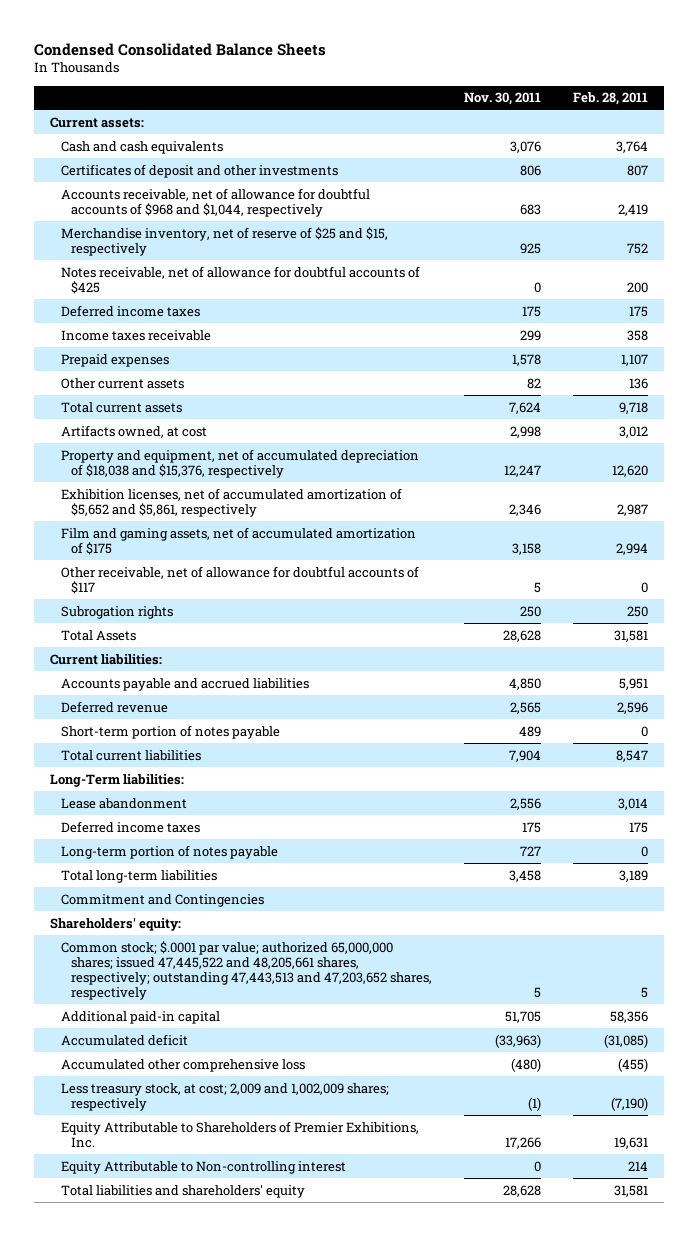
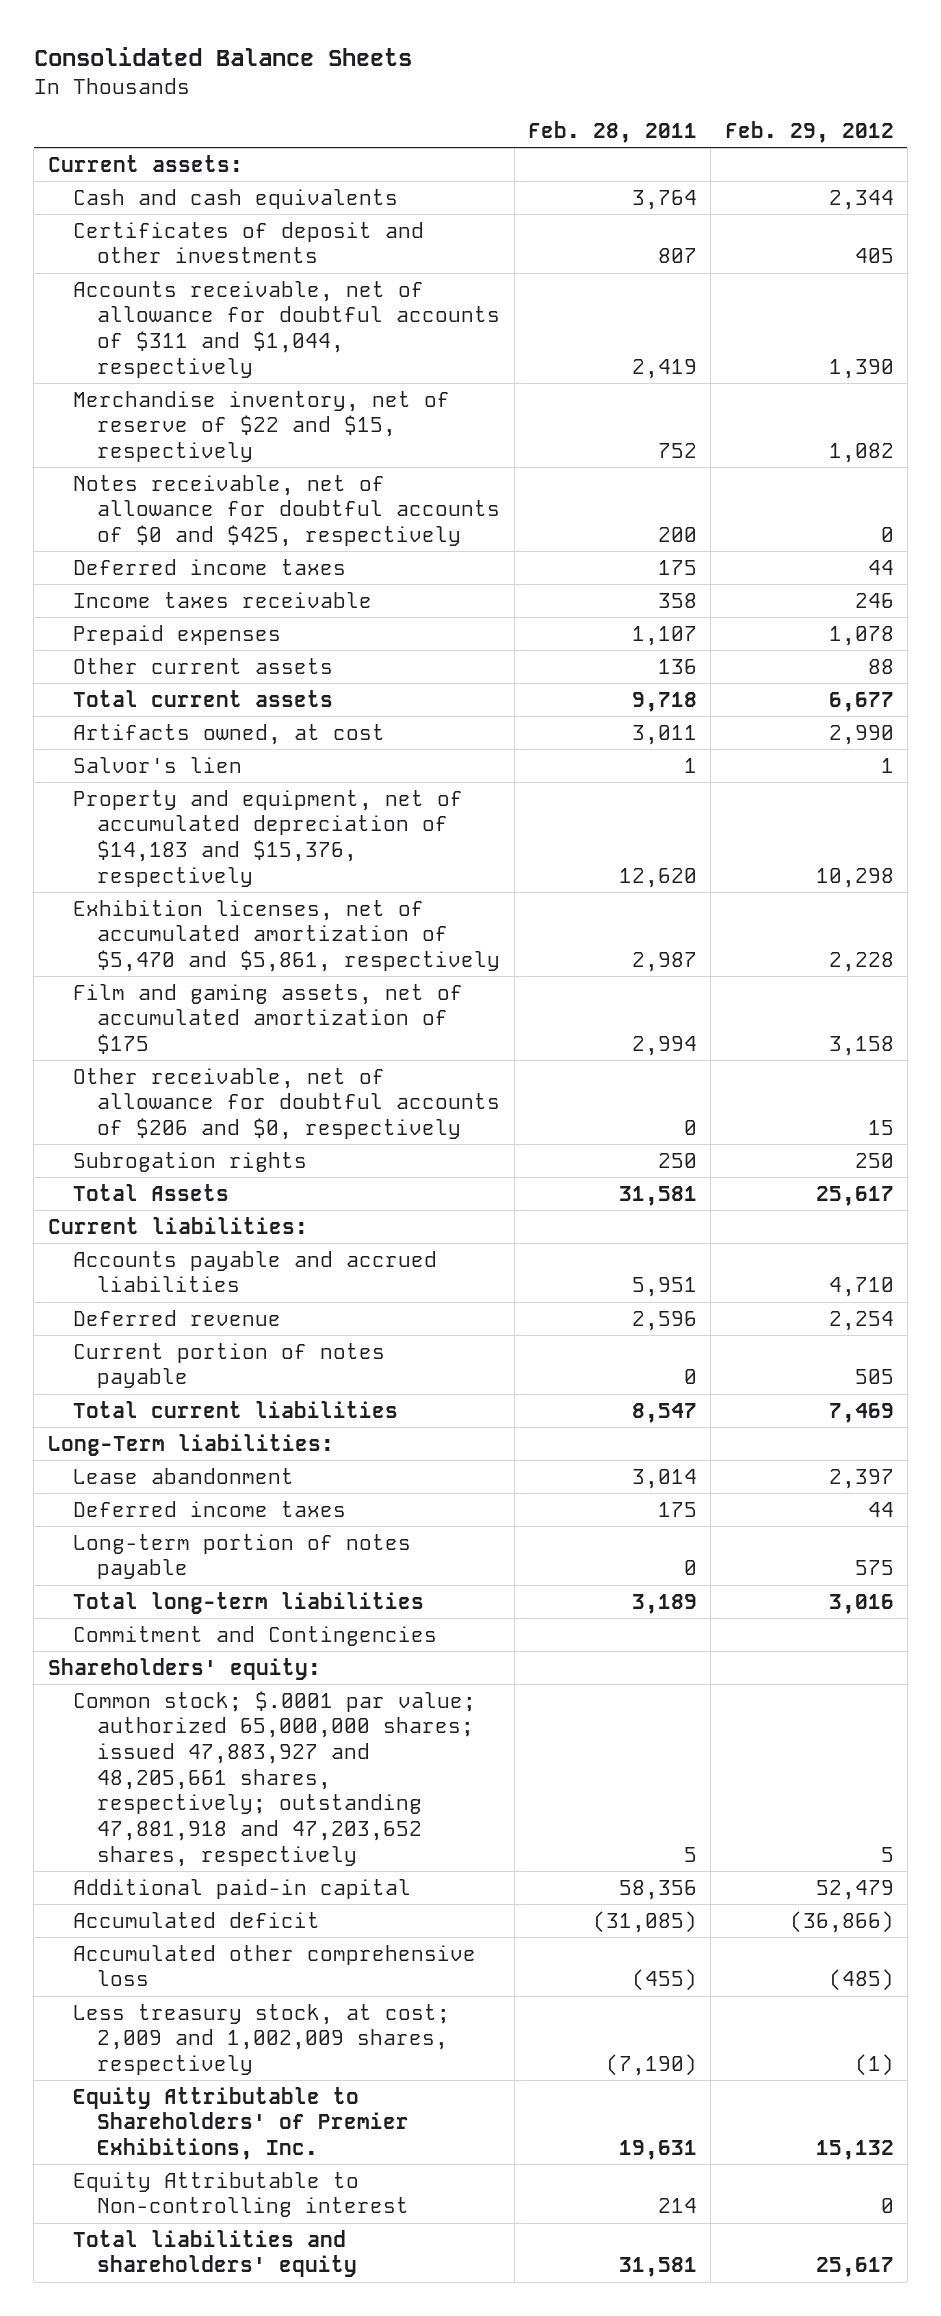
[34,42,327,56] Condensed Consolidated Balance Sheets -> [33,46,412,66] Consolidated Balance Sheets
[463,92,541,106] Nov. 30, 2011 -> none
none -> [724,120,894,143] Feb. 29, 2012
[60,187,370,217] Accounts receivable, net of allowance for doubtful accounts of $968 and $1,044, respectively -> [72,280,501,378] Accounts receivable, net of allowance for doubtful accounts of $311 and $1,044, respectively
[60,226,388,256] Merchandise inventory, net of reserve of $25 and $15, respectively -> [72,390,450,462] Merchandise inventory, net of reserve of $22 and $15, respectively
[60,265,420,294] Notes receivable, net of allowance for doubtful accounts of $425 -> [72,474,501,547] Notes receivable, net of allowance for doubtful accounts of $0 and $425, respectively
[618,425,648,438] 3,012 -> [631,724,697,745] 3,011
none -> [72,756,242,773] Salvor's lien
[60,448,419,478] Property and equipment, net of accumulated depreciation of $18,038 and $15,376, respectively -> [72,789,463,887] Property and equipment, net of accumulated depreciation of $14,183 and $15,376, respectively
[60,487,402,517] Exhibition licenses, net of accumulated amortization of $5,652 and $5,861, respectively -> [72,899,501,972] Exhibition licenses, net of accumulated amortization of $5,470 and $5,861, respectively
[60,565,419,594] Other receivable, net of allowance for doubtful accounts of $117 -> [72,1067,501,1140] Other receivable, net of allowance for doubtful accounts of $206 and $0, respectively
[60,724,280,739] Short-term portion of notes payable -> [72,1342,385,1389] Current portion of notes payable
[60,940,432,1000] Common stock; $.0001 par value; authorized 65,000,000 shares; issued 47,445,522 and 48,205,661 shares, respectively; outstanding 47,443,513 and 47,203,652 shares, respectively -> [72,1690,476,1867] Common stock; $.0001 par value; authorized 65,000,000 shares; issued 47,883,927 and 48,205,661 shares, respectively; outstanding 47,881,918 and 47,203,652 shares, respectively
[60,1082,389,1111] Less treasury stock, at cost; 2,009 and 1,002,009 shares; respectively -> [72,2003,450,2075] Less treasury stock, at cost; 2,009 and 1,002,009 shares, respectively
[60,1120,419,1148] Equity Attributable to Shareholders of Premier Exhibitions, Inc. -> [72,2086,410,2160] Equity Attributable to Shareholders' of Premier Exhibitions, Inc.

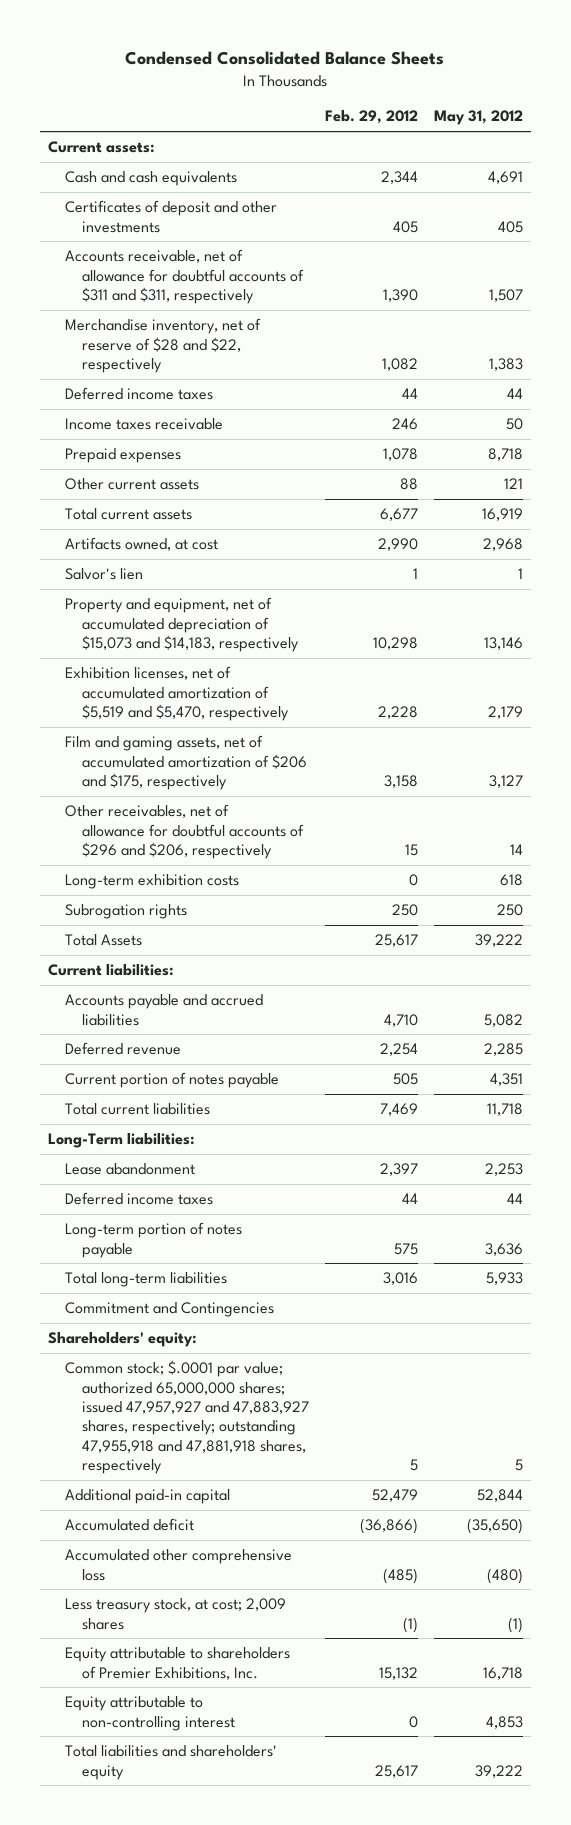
[33,46,412,66] Consolidated Balance Sheets -> [125,51,445,66] Condensed Consolidated Balance Sheets
[527,120,697,143] Feb. 28, 2011 -> none
none -> [433,110,523,126] May 31, 2012
[72,474,501,547] Notes receivable, net of allowance for doubtful accounts of $0 and $425, respectively -> none
[72,280,501,378] Accounts receivable, net of allowance for doubtful accounts of $311 and $1,044, respectively -> [64,249,304,304] Accounts receivable, net of allowance for doubtful accounts of $311 and $311, respectively
[72,390,450,462] Merchandise inventory, net of reserve of $22 and $15, respectively -> [64,318,261,373] Merchandise inventory, net of reserve of $28 and $22, respectively
[72,789,463,887] Property and equipment, net of accumulated depreciation of $14,183 and $15,376, respectively -> [64,597,299,652] Property and equipment, net of accumulated depreciation of $15,073 and $14,183, respectively
[72,899,501,972] Exhibition licenses, net of accumulated amortization of $5,470 and $5,861, respectively -> [64,666,289,721] Exhibition licenses, net of accumulated amortization of $5,519 and $5,470, respectively
[72,983,463,1054] Film and gaming assets, net of accumulated amortization of $175 -> [64,735,307,790] Film and gaming assets, net of accumulated amortization of $206 and $175, respectively
[72,1067,501,1140] Other receivable, net of allowance for doubtful accounts of $206 and $0, respectively -> [64,804,304,859] Other receivables, net of allowance for doubtful accounts of $296 and $206, respectively
none -> [64,874,239,890] Long-term exhibition costs
[72,1690,476,1867] Common stock; $.0001 par value; authorized 65,000,000 shares; issued 47,883,927 and 48,205,661 shares, respectively; outstanding 47,881,918 and 47,203,652 shares, respectively -> [64,1360,309,1475] Common stock; $.0001 par value; authorized 65,000,000 shares; issued 47,957,927 and 47,883,927 shares, respectively; outstanding 47,955,918 and 47,881,918 shares, respectively
[72,2003,450,2075] Less treasury stock, at cost; 2,009 and 1,002,009 shares, respectively -> [64,1598,286,1630] Less treasury stock, at cost; 2,009 shares
[72,2086,410,2160] Equity Attributable to Shareholders' of Premier Exhibitions, Inc. -> [64,1647,290,1680] Equity attributable to shareholders of Premier Exhibitions, Inc.
[72,2171,410,2218] Equity Attributable to Non-controlling interest -> [64,1696,235,1731] Equity attributable to non-controlling interest

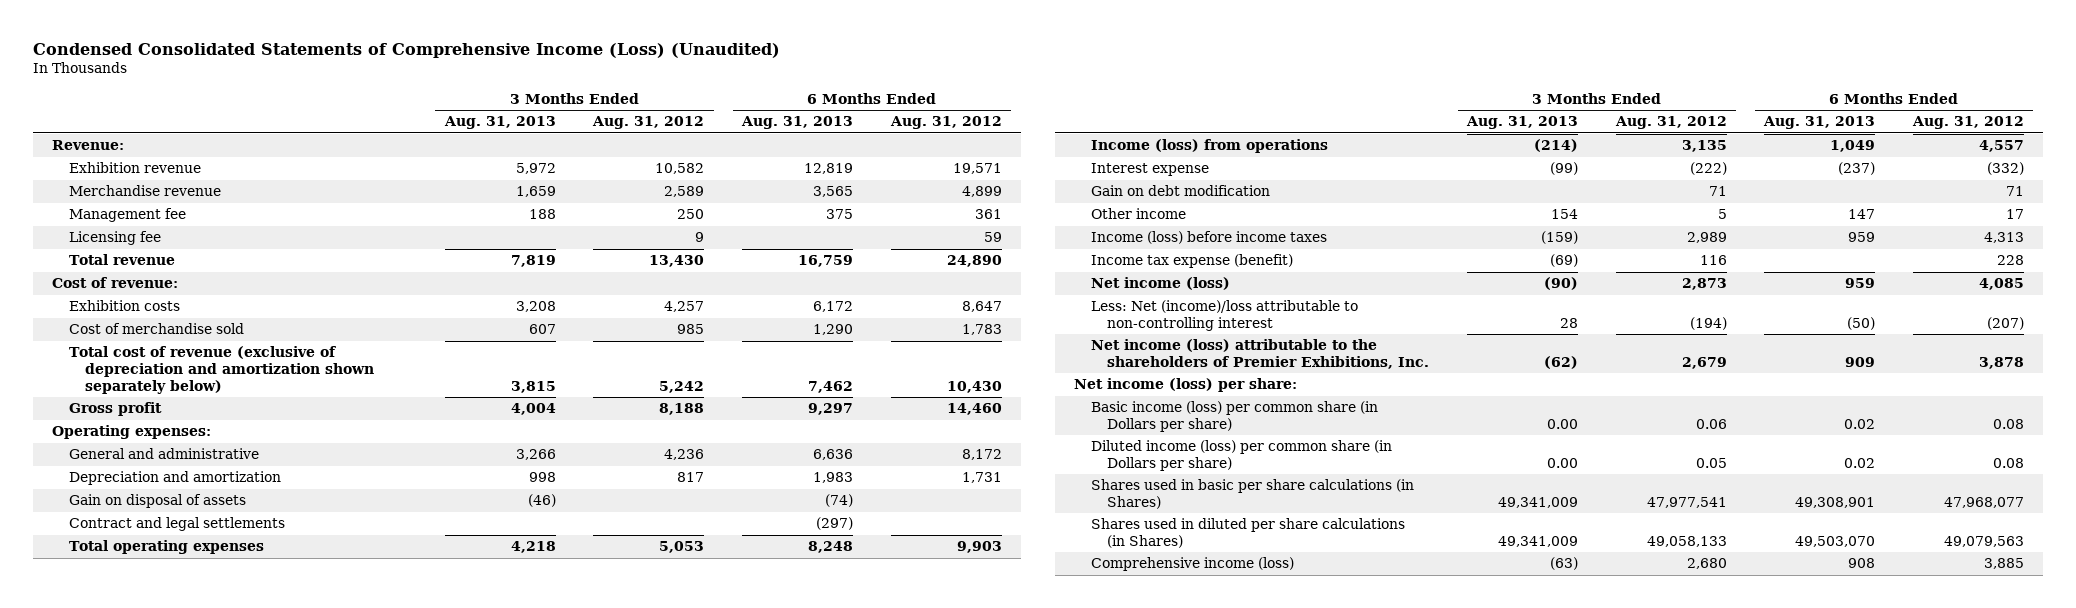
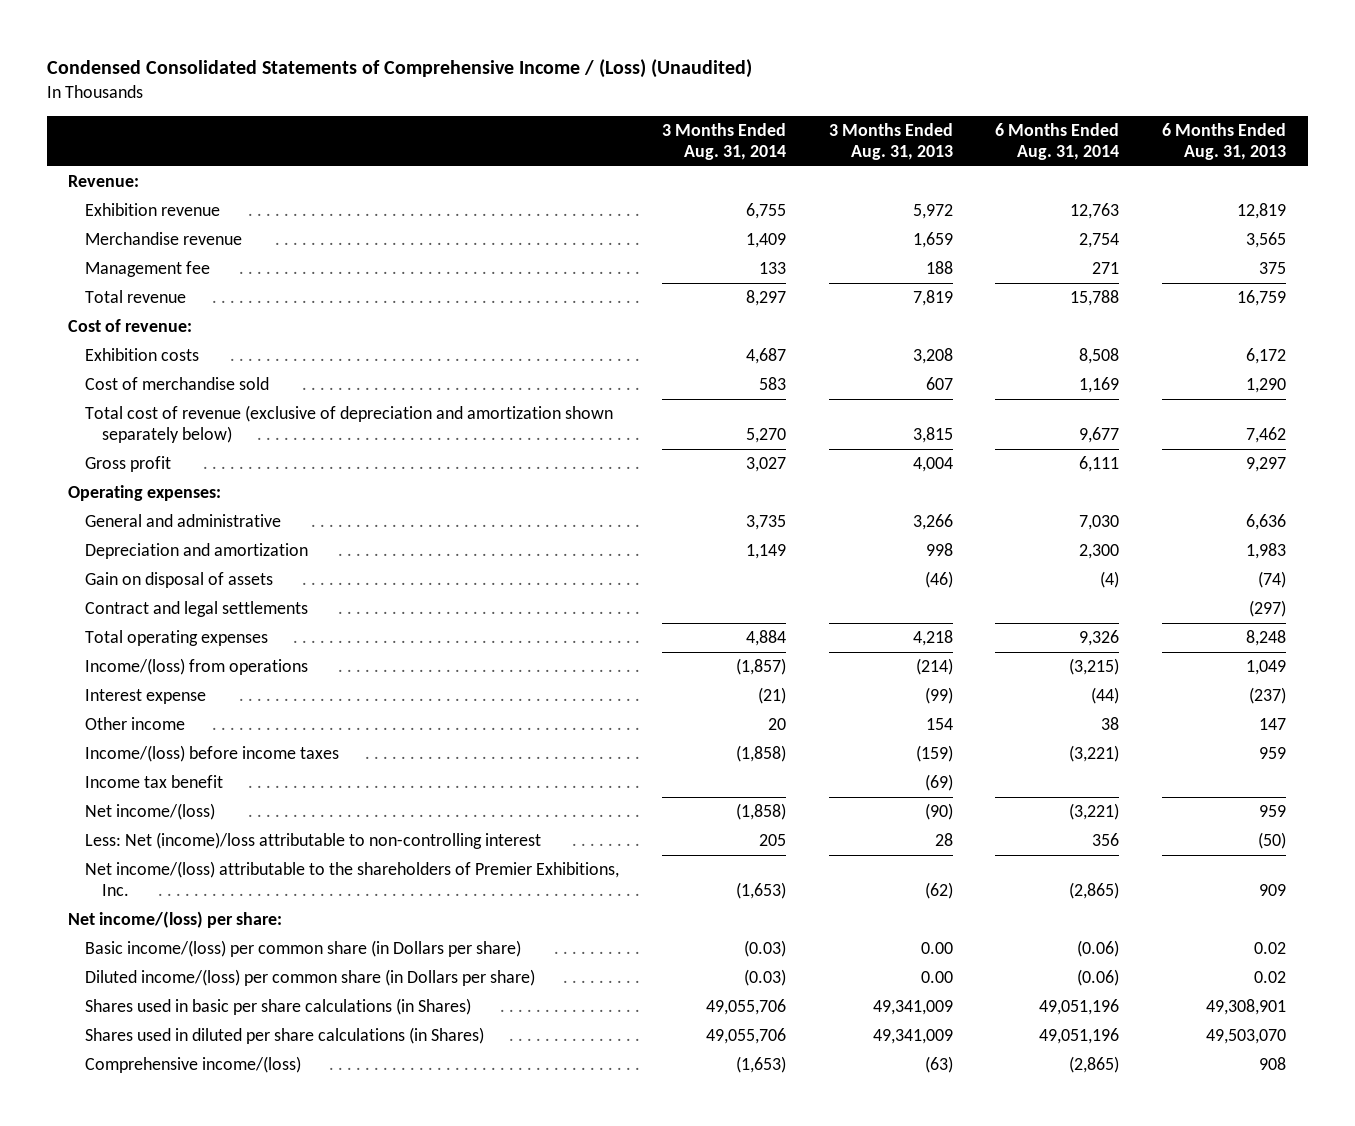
[33,42,781,58] Condensed Consolidated Statements of Comprehensive Income (Loss) (Unaudited) -> [47,59,753,79] Condensed Consolidated Statements of Comprehensive Income / (Loss) (Unaudited)
[592,116,705,130] Aug. 31, 2012 -> none
[889,116,1002,130] Aug. 31, 2012 -> none
none -> [661,123,786,160] 3 Months Ended Aug. 31, 2014
none -> [995,123,1120,160] 6 Months Ended Aug. 31, 2014
[68,231,161,246] Licensing fee -> none
[1090,139,1328,154] Income (loss) from operations -> [85,658,309,676] Income/(loss) from operations
[1090,185,1270,197] Gain on debt modification -> none
[1090,231,1327,245] Income (loss) before income taxes -> [85,745,340,763] Income/(loss) before income taxes
[1090,254,1293,269] Income tax expense (benefit) -> [85,775,224,789] Income tax benefit
[1090,277,1230,291] Net income (loss) -> [85,803,216,821] Net income/(loss)
[1090,339,1430,370] Net income (loss) attributable to the shareholders of Premier Exhibitions, Inc. -> [85,861,620,897] Net income/(loss) attributable to the shareholders of Premier Exhibitions, Inc.
[1074,378,1298,393] Net income (loss) per share: -> [68,911,283,929] Net income/(loss) per share:
[1090,401,1378,433] Basic income (loss) per common share (in Dollars per share) -> [85,940,522,958] Basic income/(loss) per common share (in Dollars per share)
[1090,440,1392,472] Diluted income (loss) per common share (in Dollars per share) -> [85,969,536,987] Diluted income/(loss) per common share (in Dollars per share)
[1090,557,1294,572] Comprehensive income (loss) -> [85,1056,302,1074] Comprehensive income/(loss)

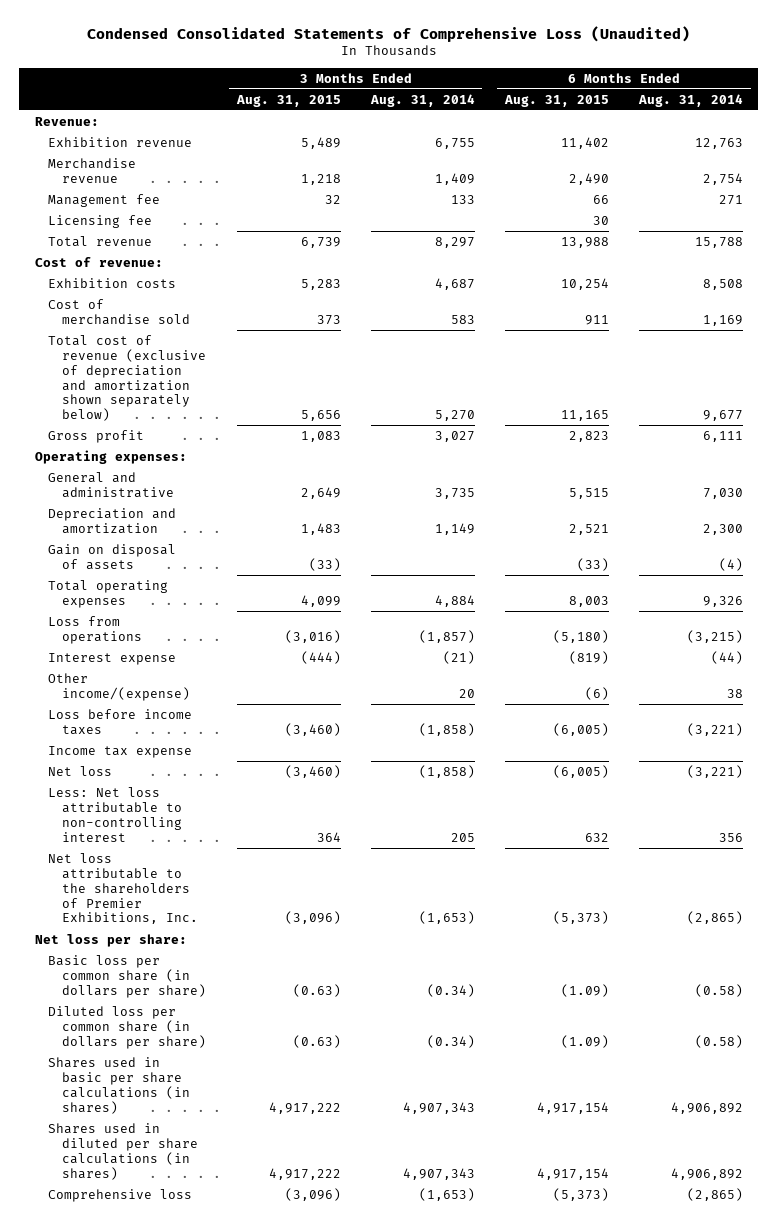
[47,59,753,79] Condensed Consolidated Statements of Comprehensive Income / (Loss) (Unaudited) -> [86,25,690,42] Condensed Consolidated Statements of Comprehensive Loss (Unaudited)
[828,123,953,160] 3 Months Ended Aug. 31, 2013 -> none
[1162,123,1287,160] 6 Months Ended Aug. 31, 2013 -> none
none -> [235,94,341,107] Aug. 31, 2015
none -> [504,94,610,107] Aug. 31, 2015
none -> [48,214,153,228] Licensing fee
[85,601,309,618] Contract and legal settlements -> none
[85,658,309,676] Income/(loss) from operations -> [48,615,143,644] Loss from operations
[85,717,186,731] Other income -> [48,672,191,701] Other income/(expense)
[85,745,340,763] Income/(loss) before income taxes -> [48,708,193,735] Loss before income taxes
[85,775,224,789] Income tax benefit -> [48,745,193,758] Income tax expense
[85,803,216,821] Net income/(loss) -> [48,765,113,776] Net loss
[85,832,542,850] Less: Net (income)/loss attributable to non-controlling interest -> [48,786,183,842] Less: Net loss attributable to non-controlling interest
[85,861,620,897] Net income/(loss) attributable to the shareholders of Premier Exhibitions, Inc. -> [48,852,199,925] Net loss attributable to the shareholders of Premier Exhibitions, Inc.
[68,911,283,929] Net income/(loss) per share: -> [34,933,187,947] Net loss per share:
[85,940,522,958] Basic income/(loss) per common share (in Dollars per share) -> [48,954,207,998] Basic loss per common share (in dollars per share)
[743,940,786,958] (0.03) -> [426,983,475,997] (0.34)
[1077,940,1120,958] (0.06) -> [695,983,744,997] (0.58)
[85,969,536,987] Diluted income/(loss) per common share (in Dollars per share) -> [48,1005,207,1049] Diluted loss per common share (in dollars per share)
[743,969,786,987] (0.03) -> [426,1034,475,1048] (0.34)
[1077,969,1120,987] (0.06) -> [695,1034,744,1048] (0.58)
[85,998,472,1016] Shares used in basic per share calculations (in Shares) -> [48,1056,191,1114] Shares used in basic per share calculations (in shares)
[705,999,786,1016] 49,055,706 -> [402,1101,475,1114] 4,907,343
[1039,999,1120,1016] 49,051,196 -> [671,1101,744,1114] 4,906,892
[85,1027,485,1045] Shares used in diluted per share calculations (in Shares) -> [48,1122,199,1180] Shares used in diluted per share calculations (in shares)
[705,1028,786,1045] 49,055,706 -> [402,1167,475,1180] 4,907,343
[1039,1028,1120,1045] 49,051,196 -> [671,1167,744,1180] 4,906,892
[85,1056,302,1074] Comprehensive income/(loss) -> [48,1188,193,1202] Comprehensive loss

